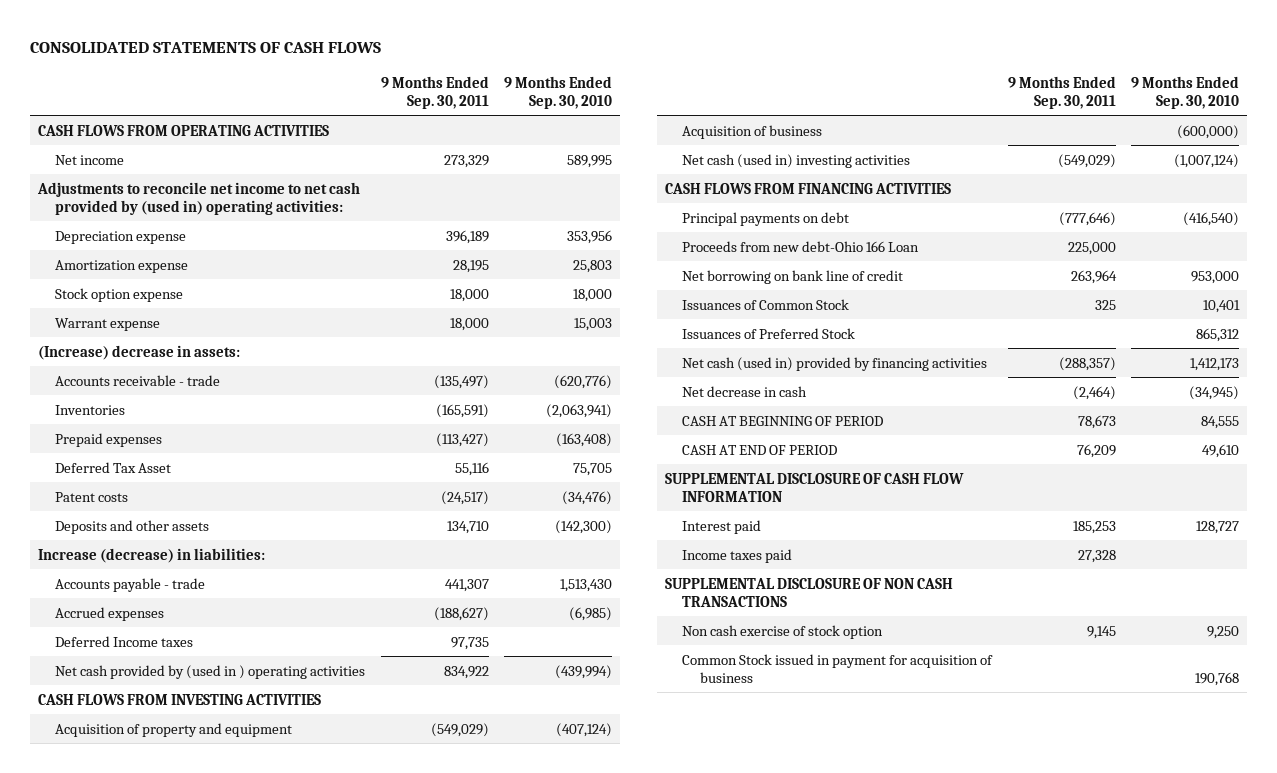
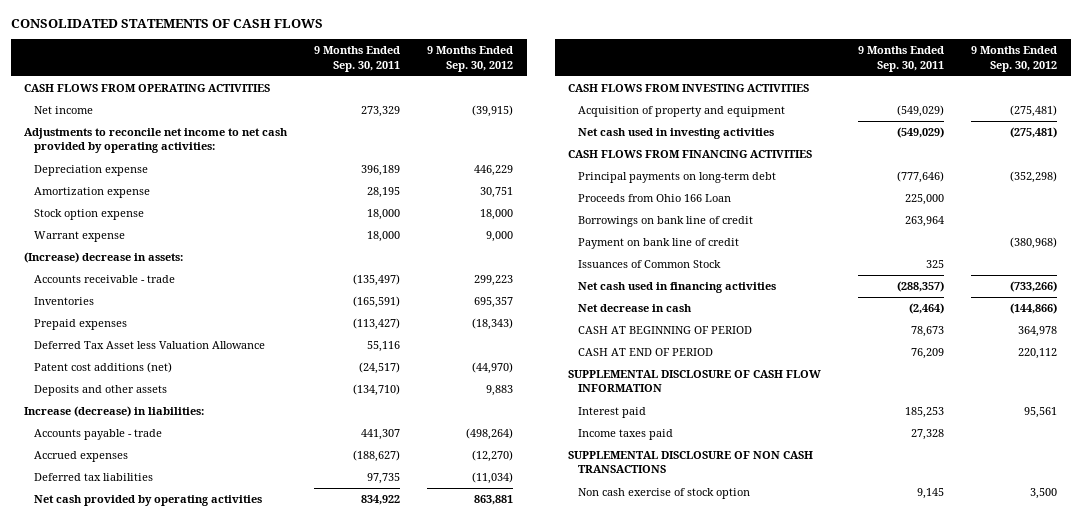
[504,75,613,109] 9 Months Ended Sep. 30, 2010 -> none
none -> [427,46,514,72] 9 Months Ended Sep. 30, 2012
[36,181,360,215] Adjustments to reconcile net income to net cash provided by (used in) operating activities: -> [24,128,289,154] Adjustments to reconcile net income to net cash provided by operating activities:
[55,461,172,473] Deferred Tax Asset -> [34,341,266,350] Deferred Tax Asset less Valuation Allowance
[55,491,129,502] Patent costs -> [34,362,173,374] Patent cost additions (net)
[446,520,489,534] 134,710 -> [353,384,401,397] (134,710)
[55,635,194,647] Deferred Income taxes -> [34,473,154,482] Deferred tax liabilities
[55,664,366,679] Net cash provided by (used in ) operating activities -> [34,495,263,507] Net cash provided by operating activities
[682,124,823,139] Acquisition of business -> none
[682,153,911,168] Net cash (used in) investing activities -> [577,128,774,140] Net cash used in investing activities
[682,211,850,226] Principal payments on debt -> [577,172,776,184] Principal payments on long-term debt
[682,240,920,252] Proceeds from new debt-Ohio 166 Loan -> [577,194,731,203] Proceeds from Ohio 166 Loan
[682,269,904,284] Net borrowing on bank line of credit -> [577,216,753,228] Borrowings on bank line of credit
none -> [577,238,739,250] Payment on bank line of credit
[682,327,856,339] Issuances of Preferred Stock -> none
[682,356,988,371] Net cash (used in) provided by financing activities -> [577,282,776,294] Net cash used in financing activities
[682,653,994,683] Common Stock issued in payment for acquisition of business -> none

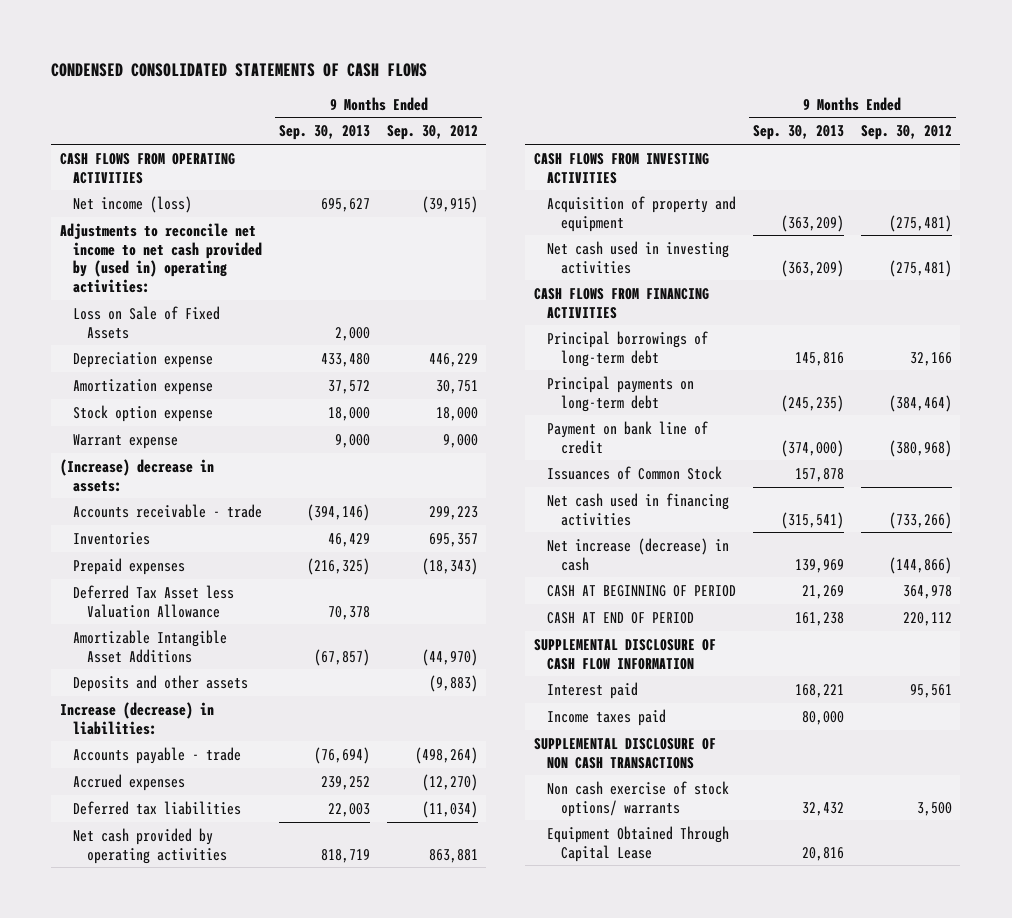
[10,19,323,29] CONSOLIDATED STATEMENTS OF CASH FLOWS -> [51,62,428,77] CONDENSED CONSOLIDATED STATEMENTS OF CASH FLOWS
[314,46,401,72] 9 Months Ended Sep. 30, 2011 -> none
none -> [279,125,371,141] Sep. 30, 2013
[34,106,94,115] Net income -> [73,195,193,213] Net income (loss)
[24,128,289,154] Adjustments to reconcile net income to net cash provided by operating activities: -> [59,222,263,294] Adjustments to reconcile net income to net cash provided by (used in) operating activities:
none -> [73,305,221,339] Loss on Sale of Fixed Assets
[34,362,173,374] Patent cost additions (net) -> [73,629,228,663] Amortizable Intangible Asset Additions
[486,385,514,397] 9,883 -> [429,674,479,692] (9,883)
[577,194,731,203] Proceeds from Ohio 166 Loan -> none
[577,216,753,228] Borrowings on bank line of credit -> none
none -> [547,330,709,367] Principal borrowings of long-term debt
[1010,171,1058,184] (352,298) -> [888,394,952,412] (384,464)
[577,304,692,313] Net decrease in cash -> [547,537,730,571] Net increase (decrease) in cash
[577,488,750,500] Non cash exercise of stock option -> [547,780,730,817] Non cash exercise of stock options/ warrants
none -> [547,825,730,862] Equipment Obtained Through Capital Lease

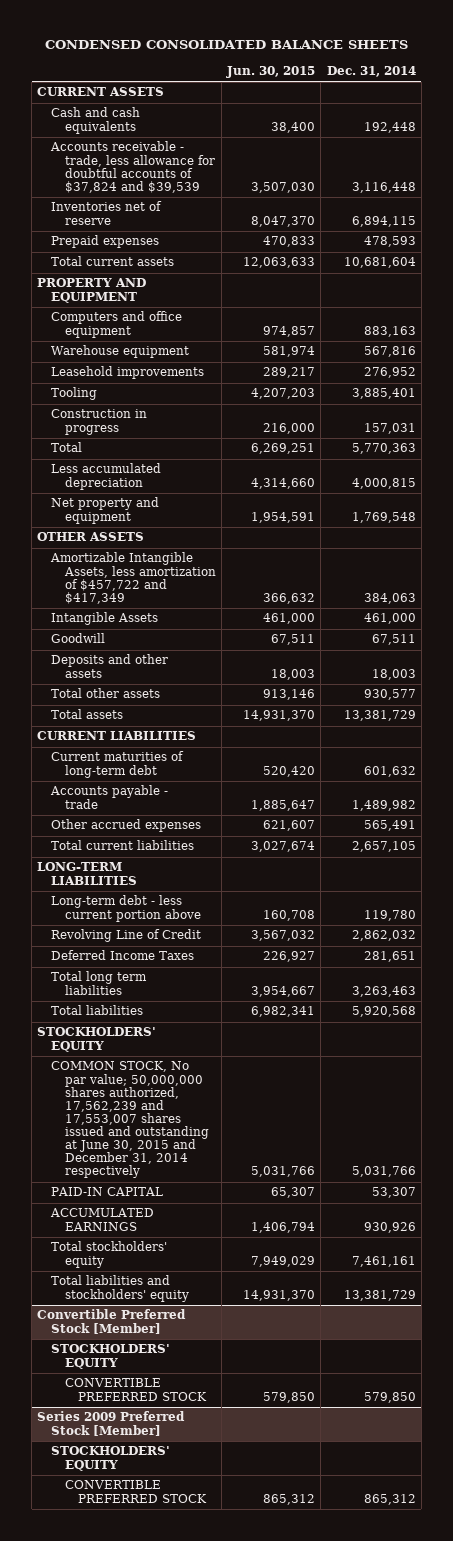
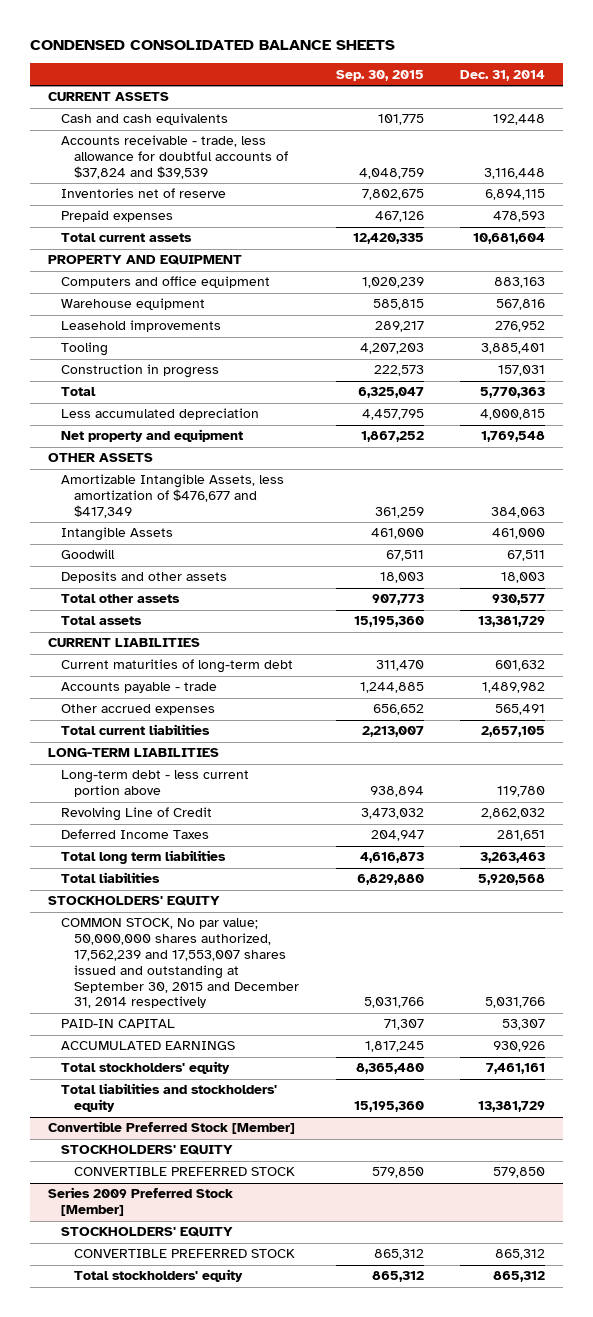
[226,66,316,79] Jun. 30, 2015 -> none
none -> [335,69,424,81] Sep. 30, 2015
[50,552,216,604] Amortizable Intangible Assets, less amortization of $457,722 and $417,349 -> [61,474,285,518] Amortizable Intangible Assets, less amortization of $476,677 and $417,349
[51,1061,209,1179] COMMON STOCK, No par value; 50,000,000 shares authorized, 17,562,239 and 17,553,007 shares issued and outstanding at June 30, 2015 and December 31, 2014 respectively -> [61,918,300,1009] COMMON STOCK, No par value; 50,000,000 shares authorized, 17,562,239 and 17,553,007 shares issued and outstanding at September 30, 2015 and December 31, 2014 respectively
none -> [74,1269,244,1283] Total stockholders' equity

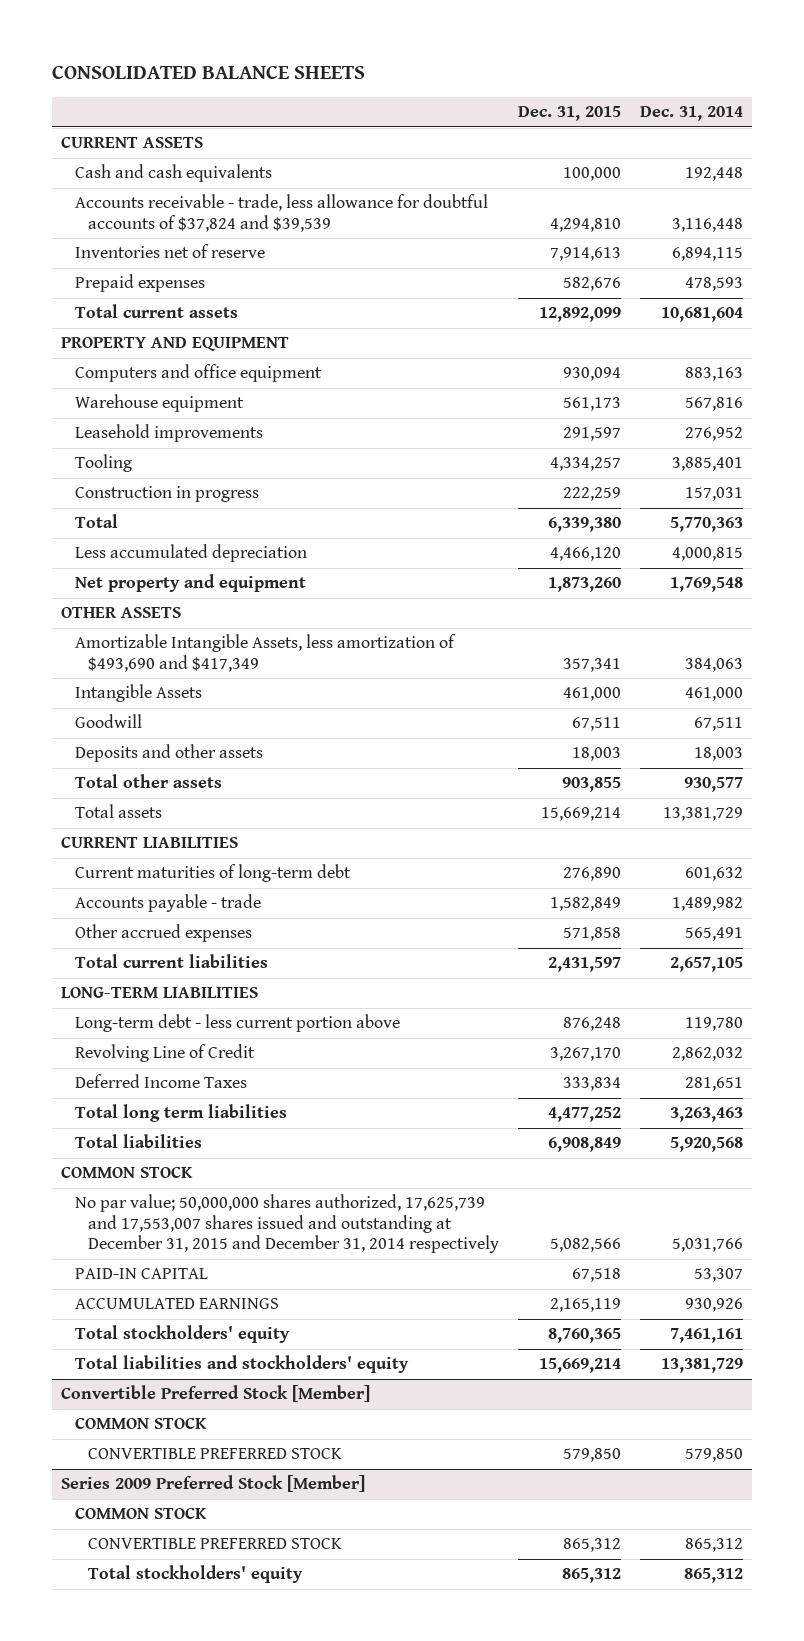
[29,40,395,51] CONDENSED CONSOLIDATED BALANCE SHEETS -> [51,66,365,80] CONSOLIDATED BALANCE SHEETS
[335,69,424,81] Sep. 30, 2015 -> none
none -> [517,106,621,122] Dec. 31, 2015
[61,474,285,518] Amortizable Intangible Assets, less amortization of $476,677 and $417,349 -> [74,634,456,672] Amortizable Intangible Assets, less amortization of $493,690 and $417,349
[47,896,220,907] STOCKHOLDERS' EQUITY -> [61,1167,194,1179] COMMON STOCK
[61,918,300,1009] COMMON STOCK, No par value; 50,000,000 shares authorized, 17,562,239 and 17,553,007 shares issued and outstanding at September 30, 2015 and December 31, 2014 respectively -> [74,1194,500,1254] No par value; 50,000,000 shares authorized, 17,625,739 and 17,553,007 shares issued and outstanding at December 31, 2015 and December 31, 2014 respectively
[61,1145,234,1156] STOCKHOLDERS' EQUITY -> [74,1418,207,1430] COMMON STOCK
[61,1227,234,1238] STOCKHOLDERS' EQUITY -> [74,1508,207,1520] COMMON STOCK

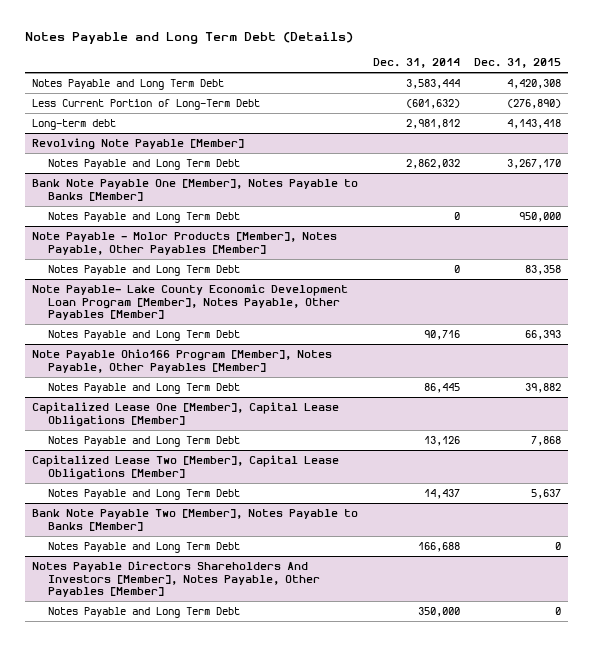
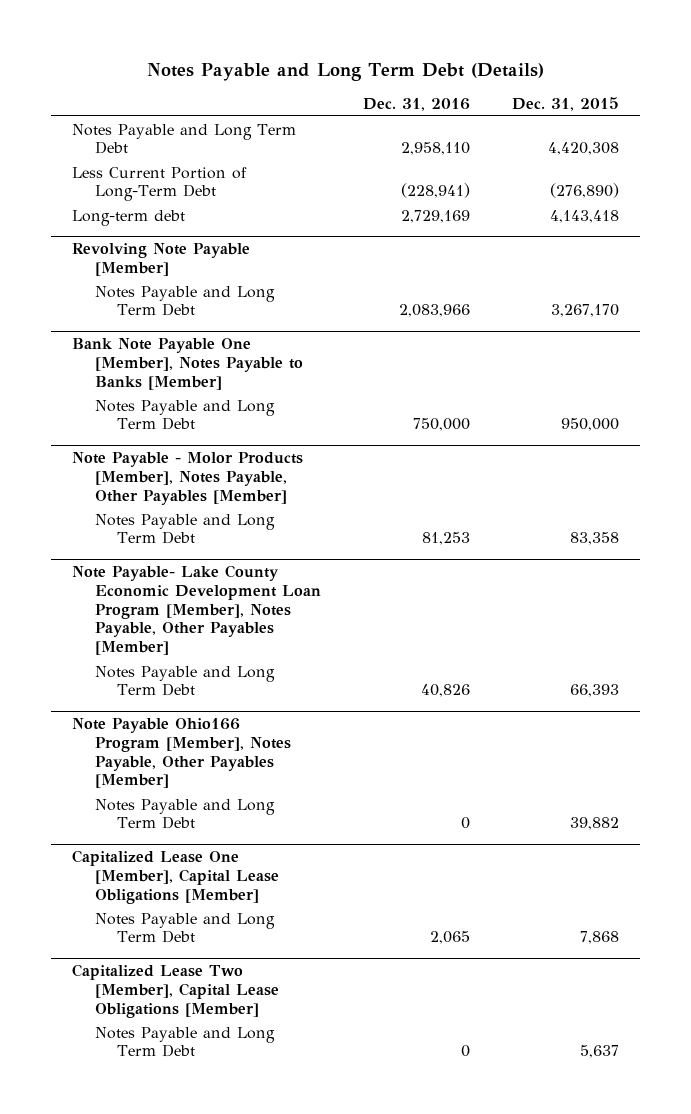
[372,58,460,69] Dec. 31, 2014 -> none
none -> [362,98,470,112] Dec. 31, 2016
[32,509,359,531] Bank Note Payable Two [Member], Notes Payable to Banks [Member] -> none
[48,542,241,554] Notes Payable and Long Term Debt -> none
[32,561,321,598] Notes Payable Directors Shareholders And Investors [Member], Notes Payable, Other Payables [Member] -> none
[48,607,241,619] Notes Payable and Long Term Debt -> none

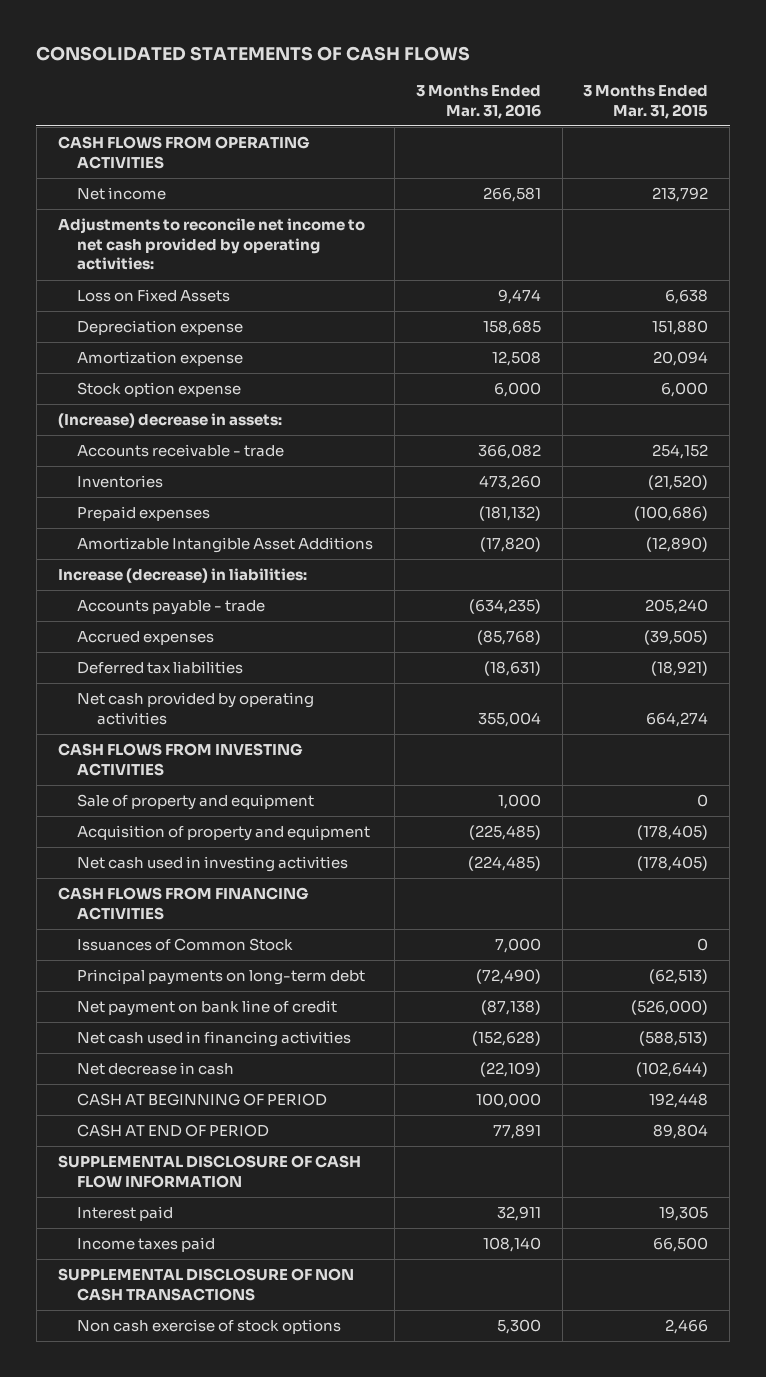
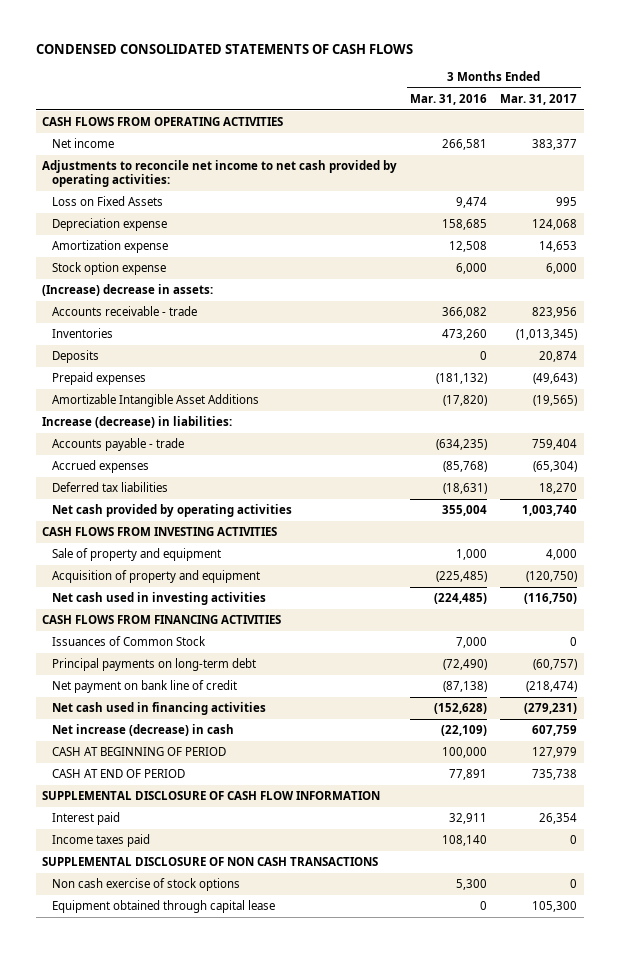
[36,45,471,61] CONSOLIDATED STATEMENTS OF CASH FLOWS -> [35,43,413,54] CONDENSED CONSOLIDATED STATEMENTS OF CASH FLOWS
[583,85,709,119] 3 Months Ended Mar. 31, 2015 -> none
none -> [500,93,578,105] Mar. 31, 2017
none -> [52,350,100,364] Deposits
[77,1062,235,1076] Net decrease in cash -> [52,724,235,737] Net increase (decrease) in cash
none -> [52,900,276,914] Equipment obtained through capital lease

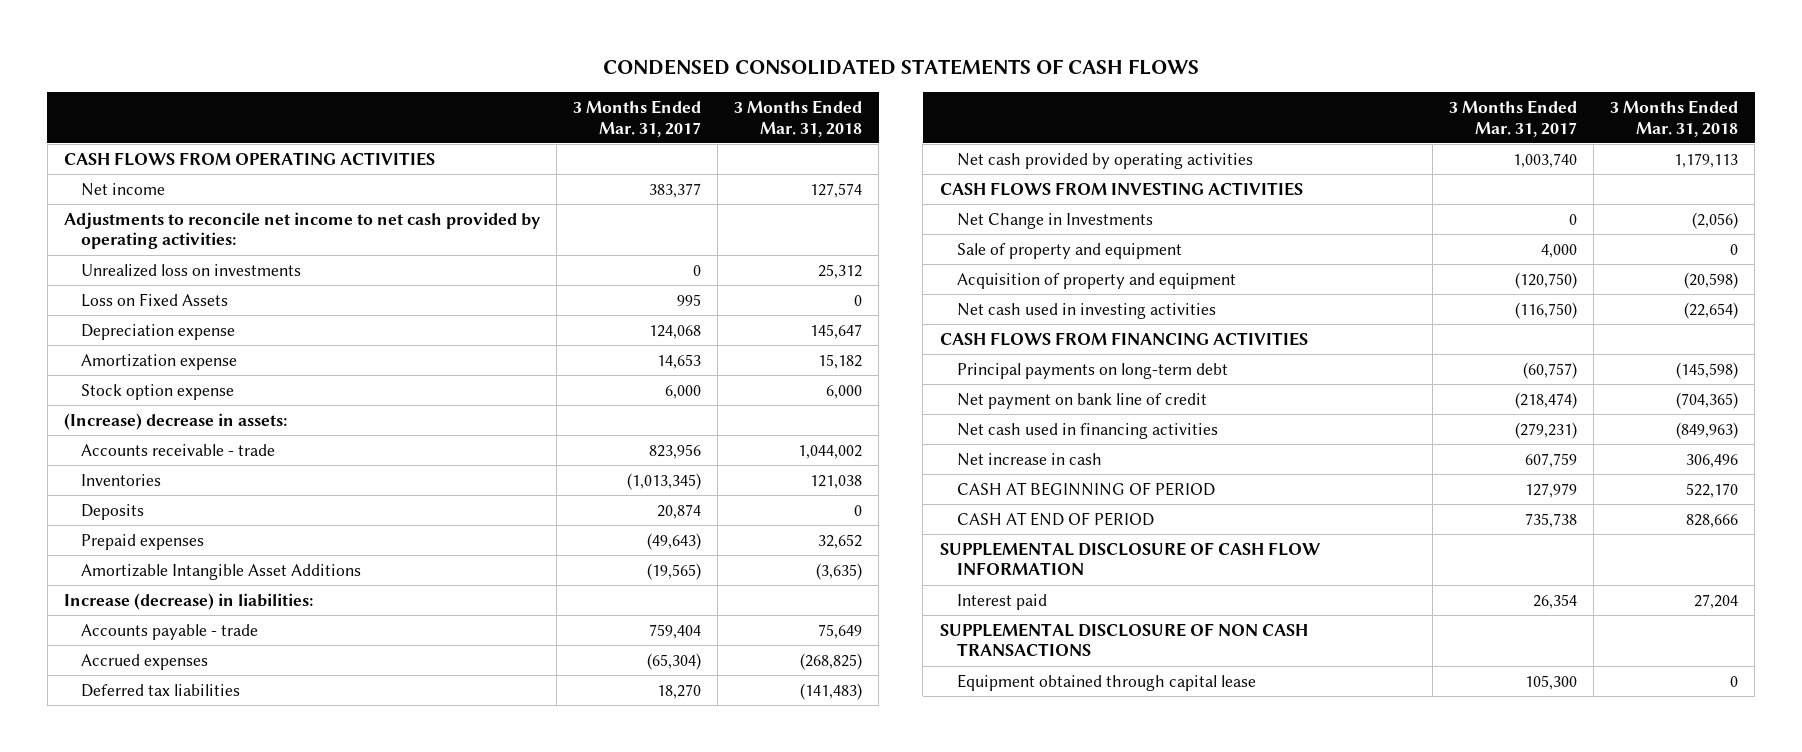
[410,93,488,105] Mar. 31, 2016 -> none
none -> [734,99,863,137] 3 Months Ended Mar. 31, 2018
none -> [80,263,301,277] Unrealized loss on investments
none -> [956,212,1153,229] Net Change in Investments
[52,636,207,647] Issuances of Common Stock -> none
[52,724,235,737] Net increase (decrease) in cash -> [956,452,1102,466] Net increase in cash
[52,834,151,848] Income taxes paid -> none
[52,878,241,892] Non cash exercise of stock options -> none

